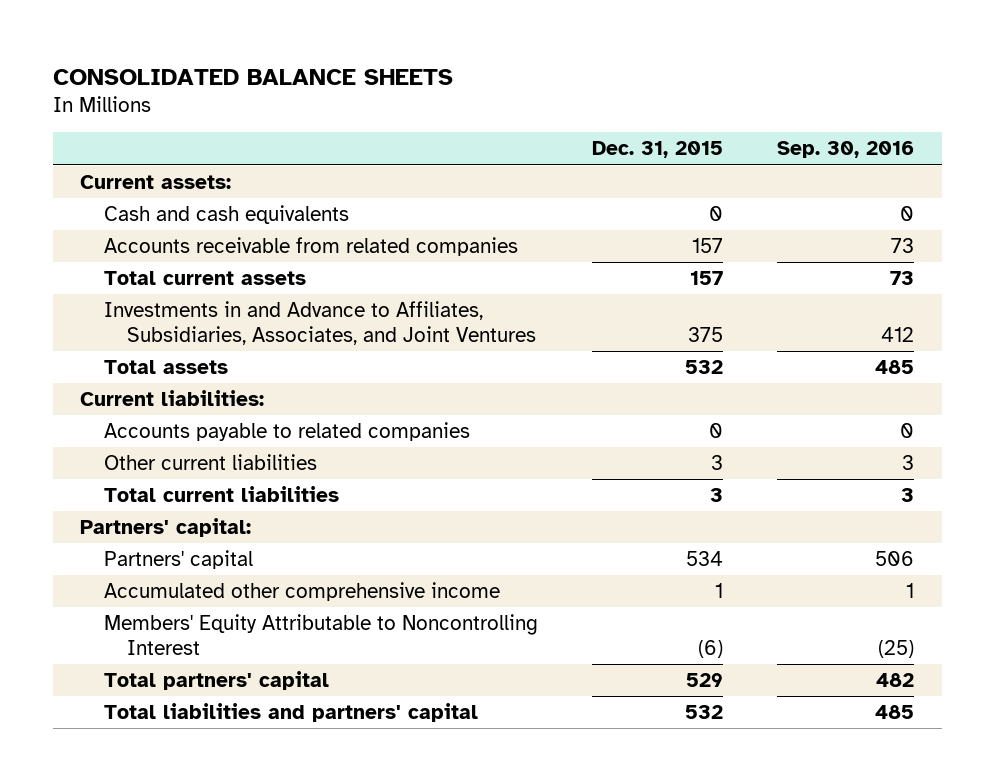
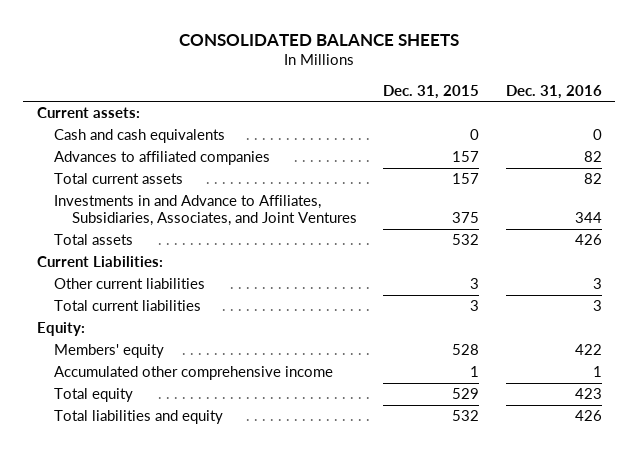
[777,141,915,159] Sep. 30, 2016 -> none
none -> [505,84,602,99] Dec. 31, 2016
[103,237,518,257] Accounts receivable from related companies -> [54,151,271,166] Advances to affiliated companies
[103,422,470,442] Accounts payable to related companies -> none
[80,390,265,407] Current liabilities: -> [36,256,163,268] Current Liabilities:
[103,550,253,570] Partners' capital -> none
[80,518,252,538] Partners' capital: -> [36,322,85,337] Equity:
none -> [54,344,165,359] Members' equity
[103,614,538,656] Members' Equity Attributable to Noncontrolling Interest -> none
[103,671,329,691] Total partners' capital -> [54,388,134,403] Total equity
[103,703,478,723] Total liabilities and partners' capital -> [54,410,224,425] Total liabilities and equity

